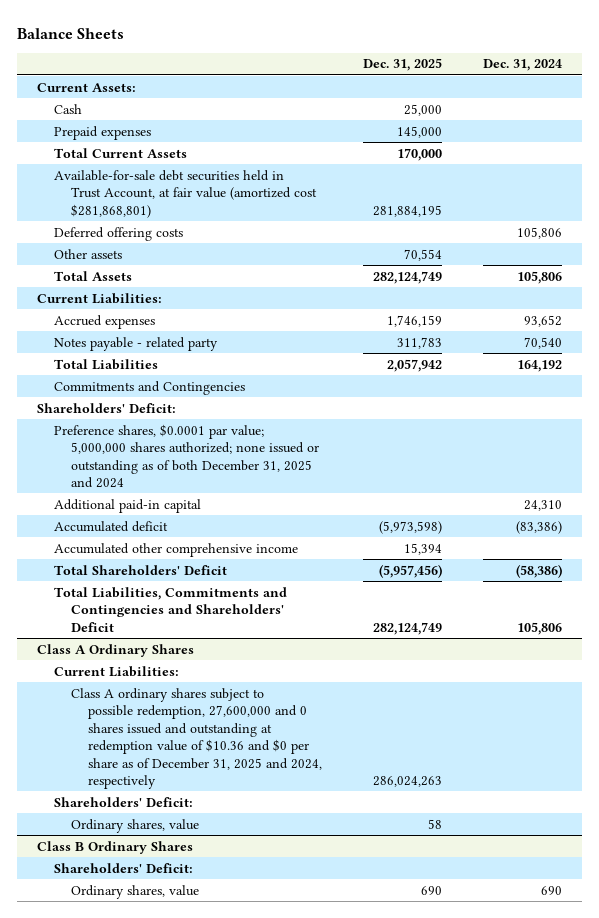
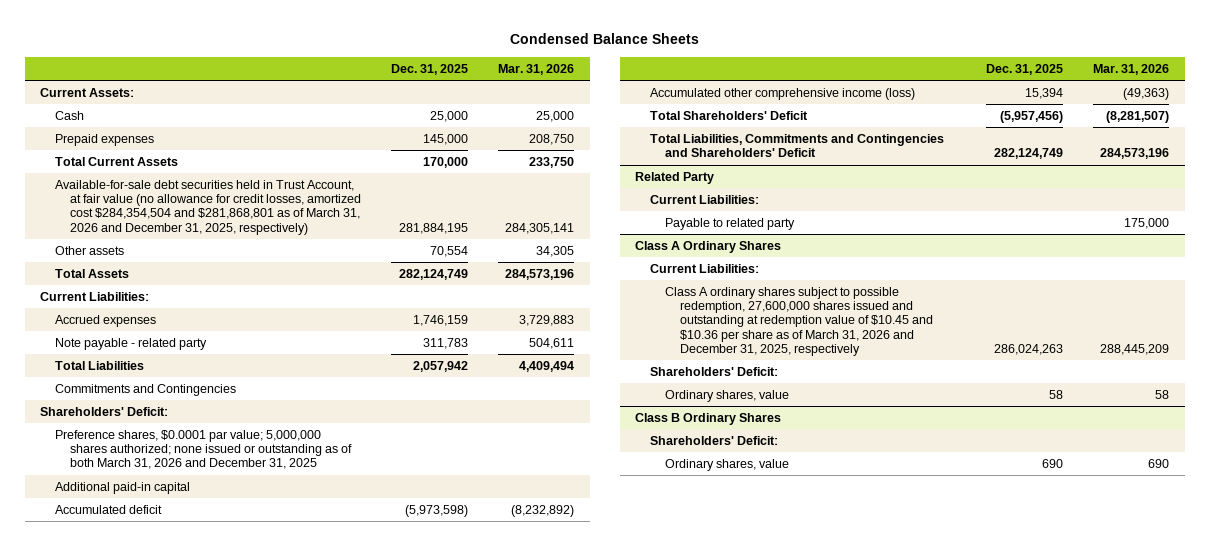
[16,27,124,39] Balance Sheets -> [509,33,699,45] Condensed Balance Sheets
[482,59,562,72] Dec. 31, 2024 -> none
none -> [498,63,575,75] Mar. 31, 2026
[54,226,184,241] Deferred offering costs -> none
[54,169,317,218] Available-for-sale debt securities held in Trust Account, at fair value (amortized cost $281,868,801) -> [55,179,361,235] Available-for-sale debt securities held in Trust Account, at fair value (no allowance for credit losses, amortized cost $284,354,504 and $281,868,801 as of March 31, 2026 and December 31, 2025, respectively)
[54,336,219,351] Notes payable - related party -> [55,337,208,350] Note payable - related party
[54,423,319,489] Preference shares, $0.0001 par value; 5,000,000 shares authorized; none issued or outstanding as of both December 31, 2025 and 2024 -> [55,429,352,470] Preference shares, $0.0001 par value; 5,000,000 shares authorized; none issued or outstanding as of both March 31, 2026 and December 31, 2025
[54,542,299,557] Accumulated other comprehensive income -> [650,87,916,100] Accumulated other comprehensive income (loss)
none -> [635,171,715,184] Related Party
none -> [650,194,760,204] Current Liabilities:
none -> [664,217,795,230] Payable to related party
[70,687,322,790] Class A ordinary shares subject to possible redemption, 27,600,000 and 0 shares issued and outstanding at redemption value of $10.36 and $0 per share as of December 31, 2025 and 2024, respectively -> [664,286,933,356] Class A ordinary shares subject to possible redemption, 27,600,000 shares issued and outstanding at redemption value of $10.45 and $10.36 per share as of March 31, 2026 and December 31, 2025, respectively

